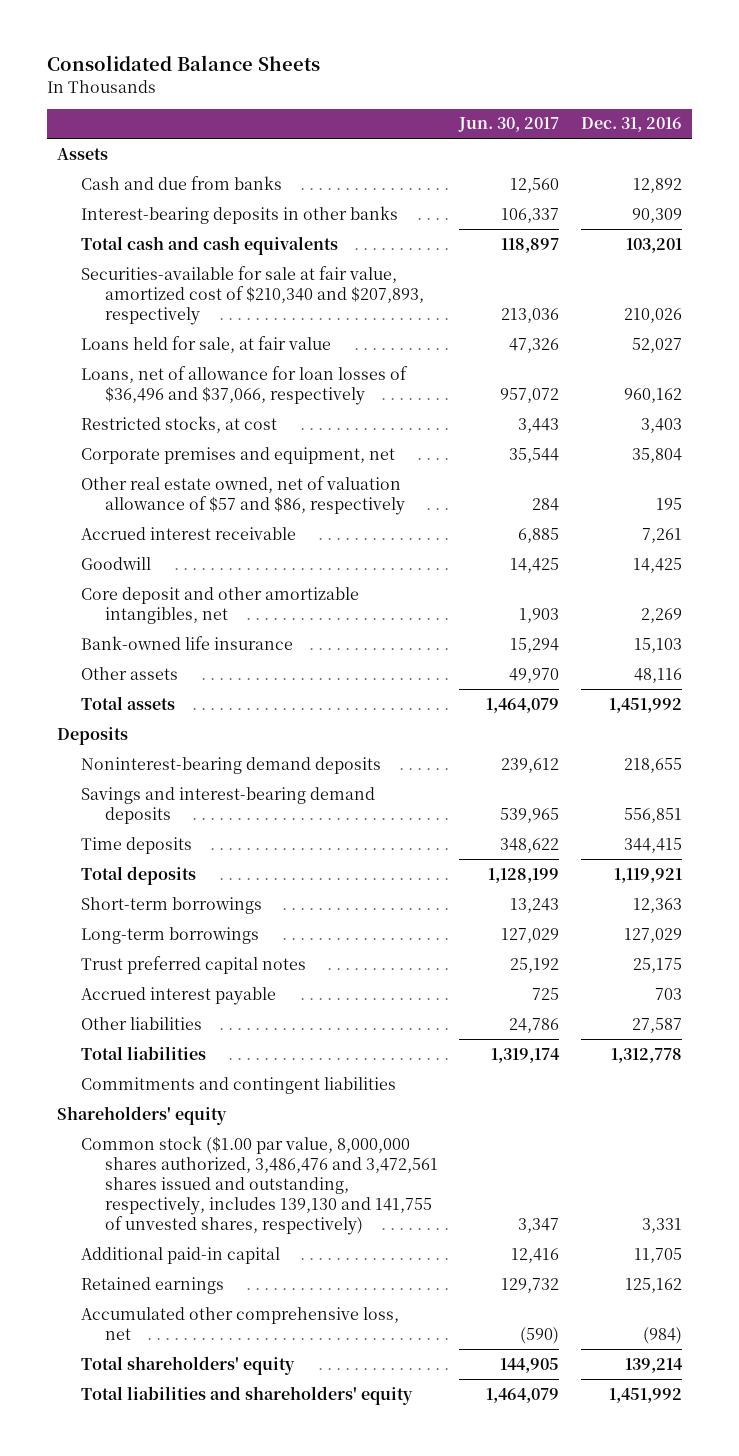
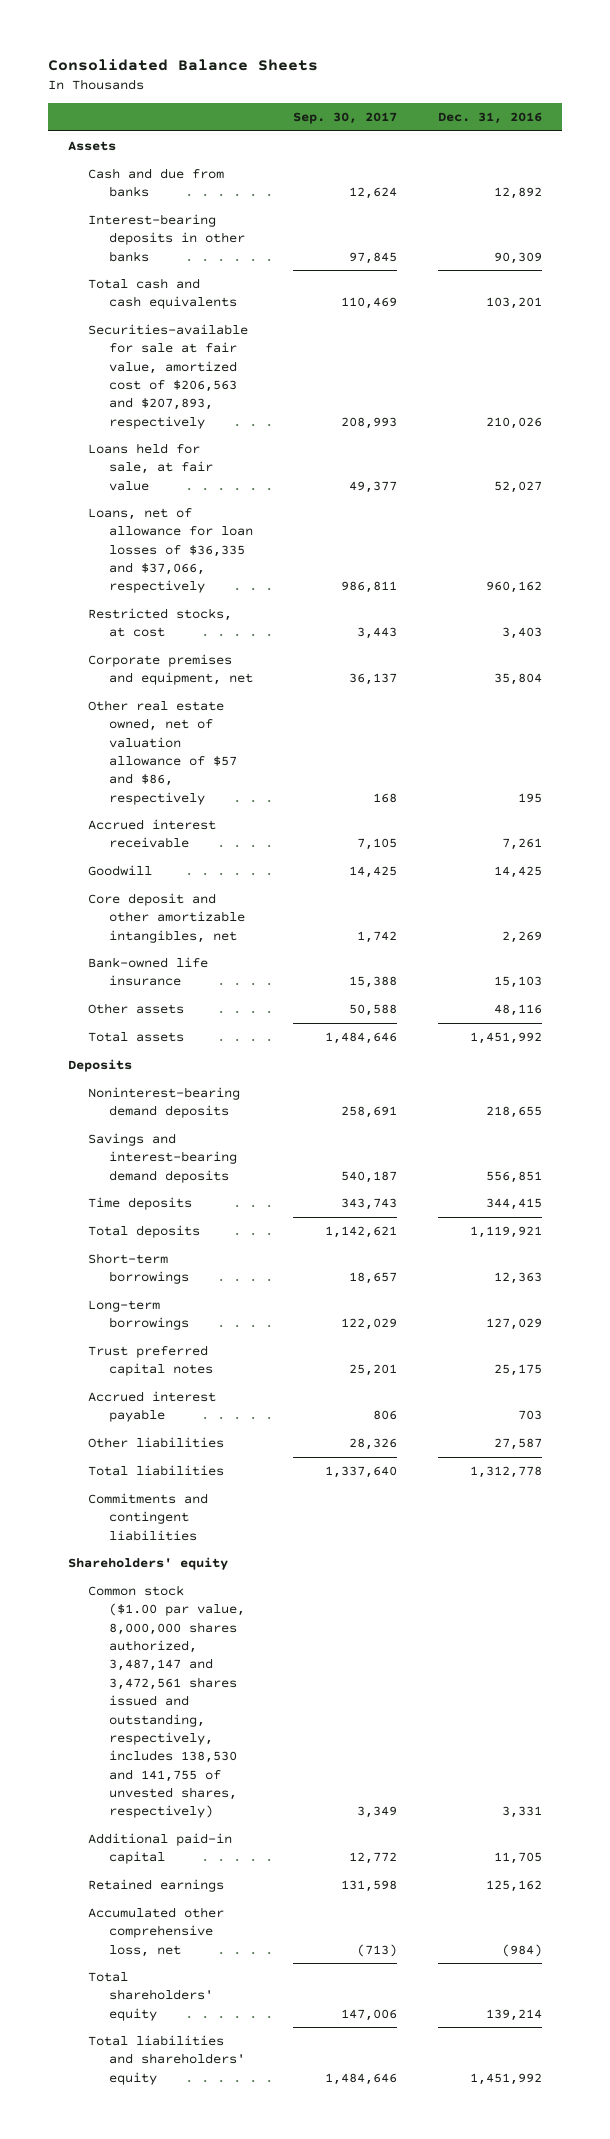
[458,117,560,133] Jun. 30, 2017 -> none
none -> [293,111,398,124] Sep. 30, 2017
[81,265,424,325] Securities-available for sale at fair value, amortized cost of $210,340 and $207,893, respectively -> [88,323,249,429] Securities-available for sale at fair value, amortized cost of $206,563 and $207,893, respectively
[81,365,409,405] Loans, net of allowance for loan losses of $36,496 and $37,066, respectively -> [88,507,253,594] Loans, net of allowance for loan losses of $36,335 and $37,066, respectively
[81,1135,438,1235] Common stock ($1.00 par value, 8,000,000 shares authorized, 3,486,476 and 3,472,561 shares issued and outstanding, respectively, includes 139,130 and 141,755 of unvested shares, respectively) -> [88,1584,245,1819] Common stock ($1.00 par value, 8,000,000 shares authorized, 3,487,147 and 3,472,561 shares issued and outstanding, respectively, includes 138,530 and 141,755 of unvested shares, respectively)

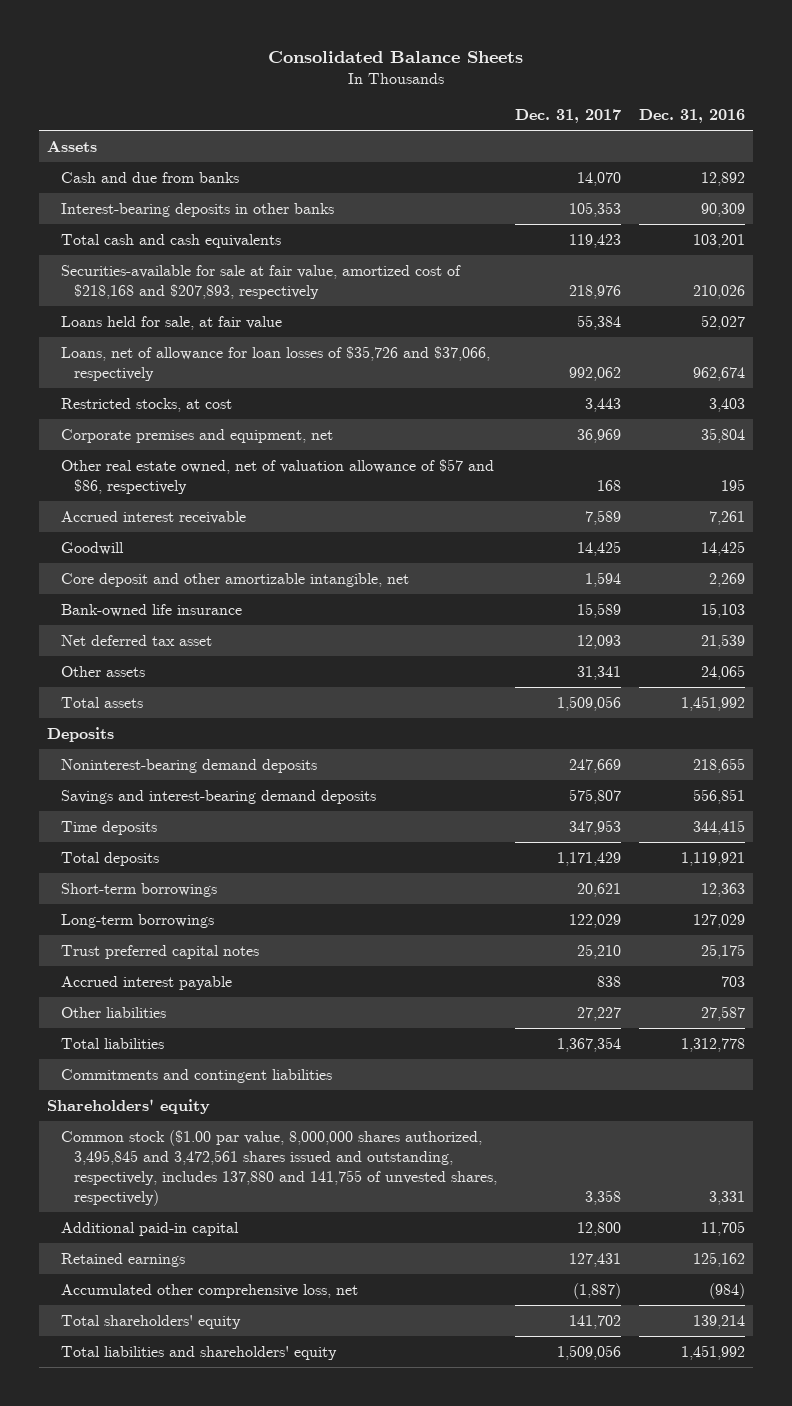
[293,111,398,124] Sep. 30, 2017 -> none
none -> [514,109,621,124] Dec. 31, 2017
[88,323,249,429] Securities-available for sale at fair value, amortized cost of $206,563 and $207,893, respectively -> [60,264,461,299] Securities-available for sale at fair value, amortized cost of $218,168 and $207,893, respectively
[88,507,253,594] Loans, net of allowance for loan losses of $36,335 and $37,066, respectively -> [60,345,490,381] Loans, net of allowance for loan losses of $35,726 and $37,066, respectively
[485,581,542,594] 960,162 -> [692,366,745,381] 962,674
[88,892,245,943] Core deposit and other amortizable intangibles, net -> [60,572,409,587] Core deposit and other amortizable intangible, net
none -> [60,634,212,646] Net deferred tax asset
[493,1003,542,1016] 48,116 -> [700,664,745,680] 24,065
[88,1584,245,1819] Common stock ($1.00 par value, 8,000,000 shares authorized, 3,487,147 and 3,472,561 shares issued and outstanding, respectively, includes 138,530 and 141,755 of unvested shares, respectively) -> [60,1129,498,1206] Common stock ($1.00 par value, 8,000,000 shares authorized, 3,495,845 and 3,472,561 shares issued and outstanding, respectively, includes 137,880 and 141,755 of unvested shares, respectively)

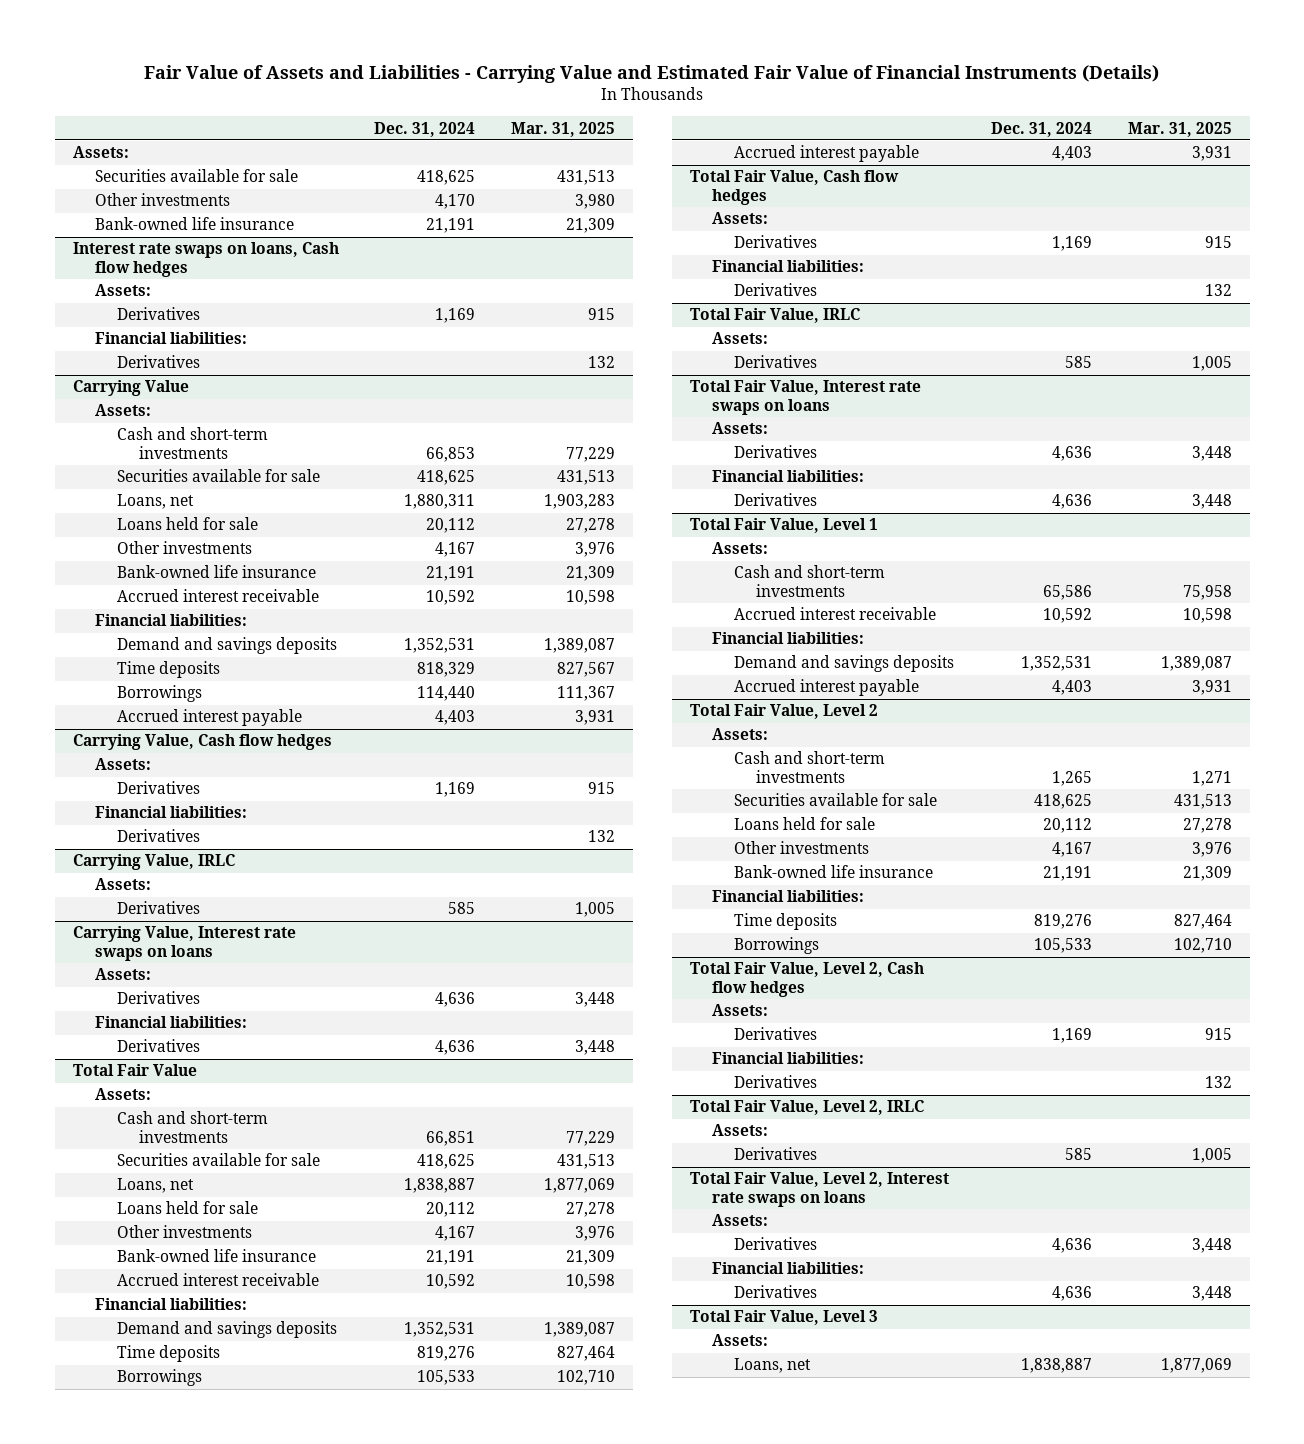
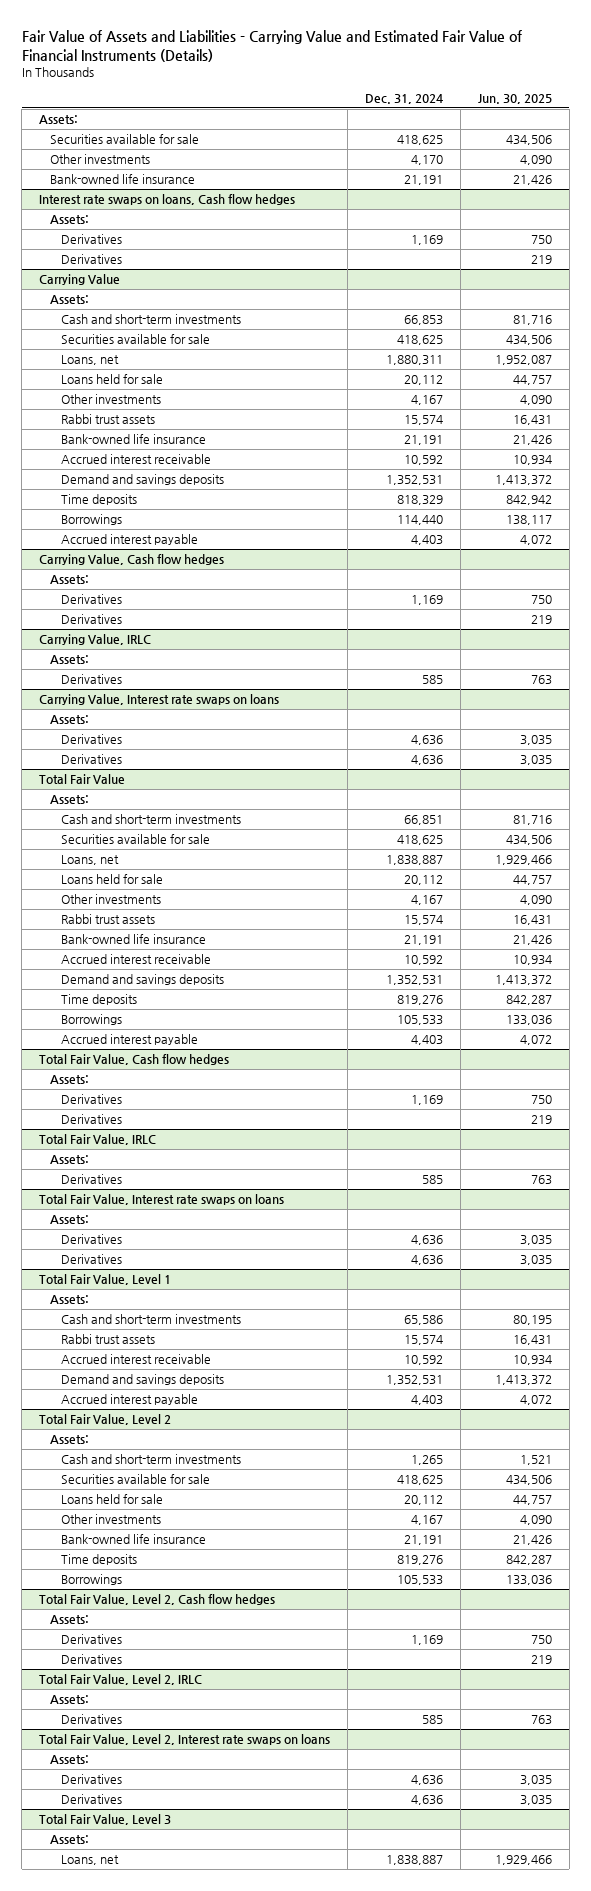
[510,121,615,137] Mar. 31, 2025 -> none
none -> [477,94,552,105] Jun. 30, 2025
[94,332,247,345] Financial liabilities: -> none
none -> [60,414,155,425] Rabbi trust assets
[94,614,247,627] Financial liabilities: -> none
[94,806,247,819] Financial liabilities: -> none
[94,1016,247,1029] Financial liabilities: -> none
none -> [60,914,155,925] Rabbi trust assets
[94,1298,247,1311] Financial liabilities: -> none
[711,260,864,273] Financial liabilities: -> none
[711,470,864,483] Financial liabilities: -> none
none -> [60,1334,155,1345] Rabbi trust assets
[711,632,864,645] Financial liabilities: -> none
[711,890,864,903] Financial liabilities: -> none
[711,1052,864,1065] Financial liabilities: -> none
[711,1262,864,1275] Financial liabilities: -> none

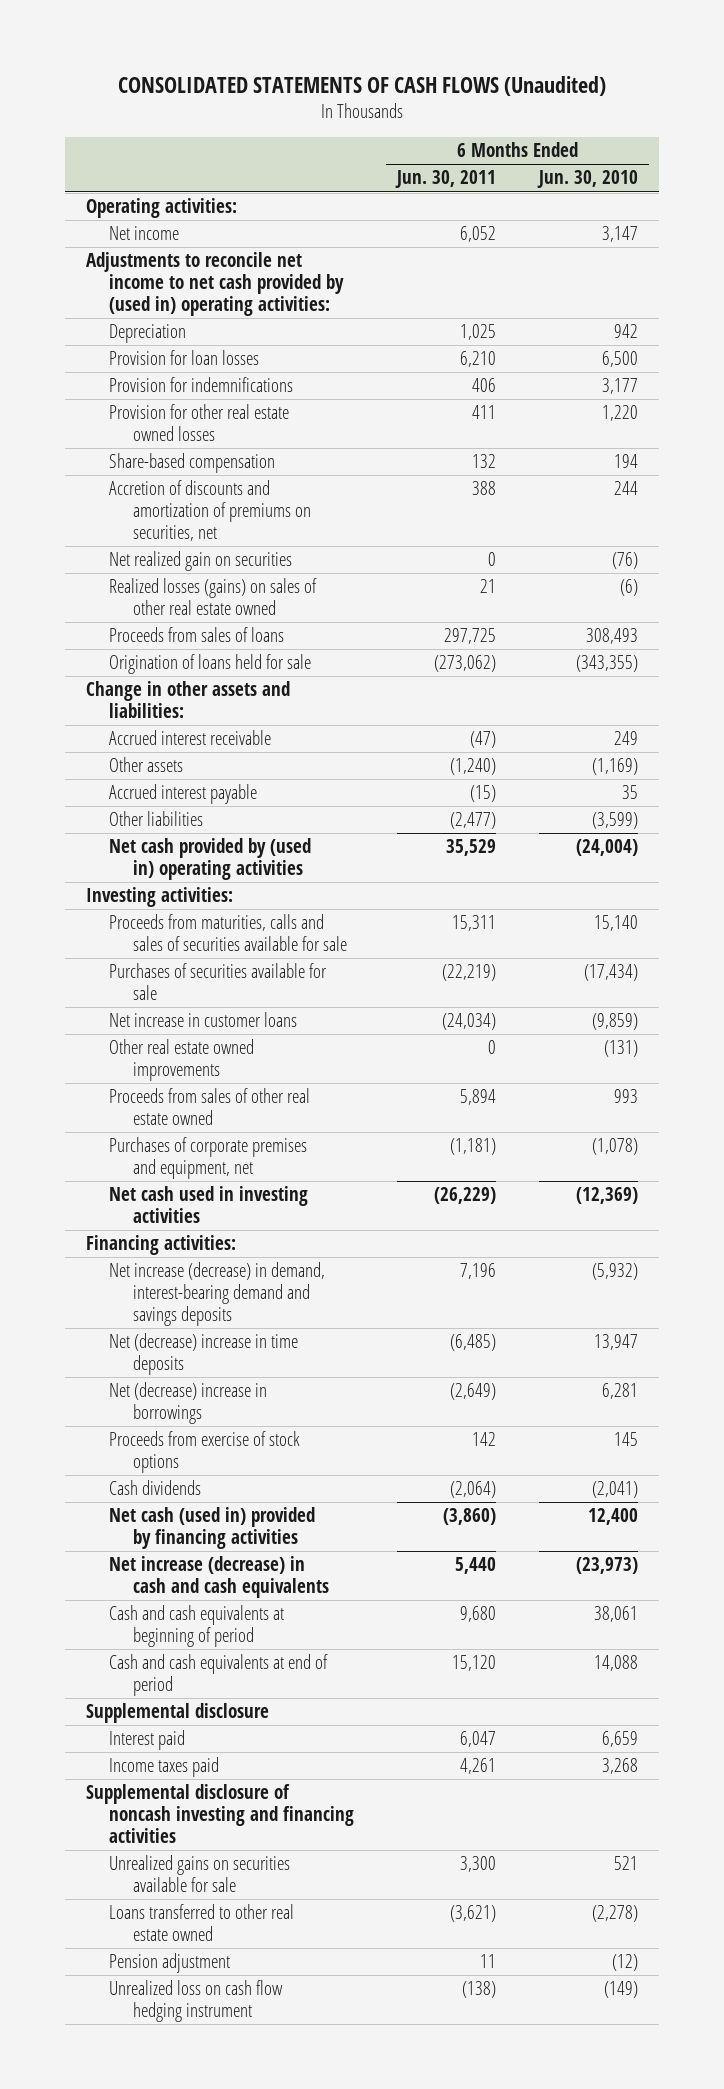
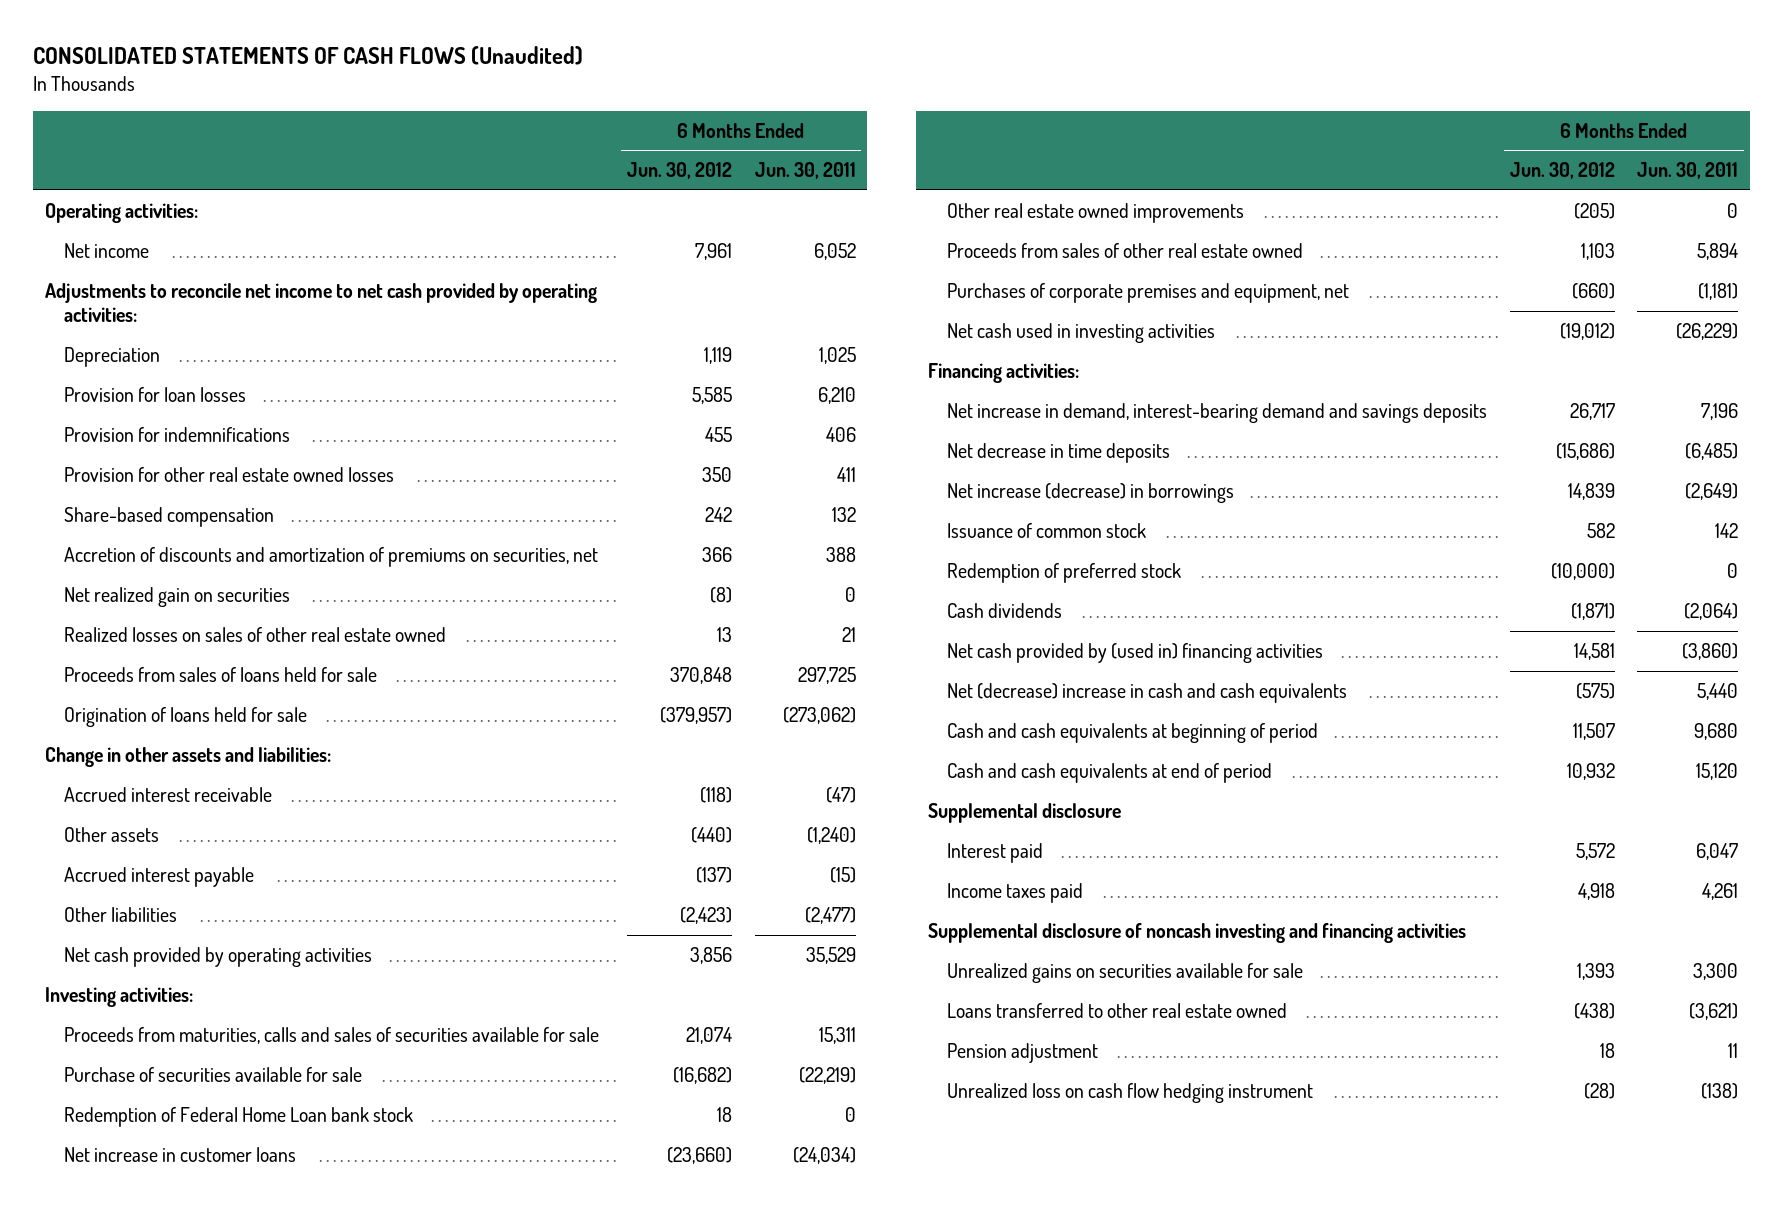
[537,170,639,189] Jun. 30, 2010 -> none
none -> [626,162,732,180] Jun. 30, 2012
[86,252,345,317] Adjustments to reconcile net income to net cash provided by (used in) operating activities: -> [44,282,597,323] Adjustments to reconcile net income to net cash provided by operating activities:
[109,578,318,616] Realized losses (gains) on sales of other real estate owned -> [64,626,447,642] Realized losses on sales of other real estate owned
[109,627,285,643] Proceeds from sales of loans -> [64,666,378,682] Proceeds from sales of loans held for sale
[109,838,312,881] Net cash provided by (used in) operating activities -> [64,946,373,967] Net cash provided by operating activities
[109,963,328,1001] Purchases of securities available for sale -> [64,1066,363,1082] Purchase of securities available for sale
none -> [64,1106,414,1127] Redemption of Federal Home Loan bank stock
[109,1262,326,1327] Net increase (decrease) in demand, interest-bearing demand and savings deposits -> [947,402,1488,423] Net increase in demand, interest-bearing demand and savings deposits
[109,1333,299,1376] Net (decrease) increase in time deposits -> [947,442,1171,463] Net decrease in time deposits
[109,1382,268,1425] Net (decrease) increase in borrowings -> [947,482,1235,503] Net increase (decrease) in borrowings
[109,1431,301,1474] Proceeds from exercise of stock options -> [947,522,1147,538] Issuance of common stock
none -> [947,562,1182,583] Redemption of preferred stock
[109,1507,316,1550] Net cash (used in) provided by financing activities -> [947,642,1324,663] Net cash provided by (used in) financing activities
[109,1556,329,1599] Net increase (decrease) in cash and cash equivalents -> [947,682,1348,703] Net (decrease) increase in cash and cash equivalents

